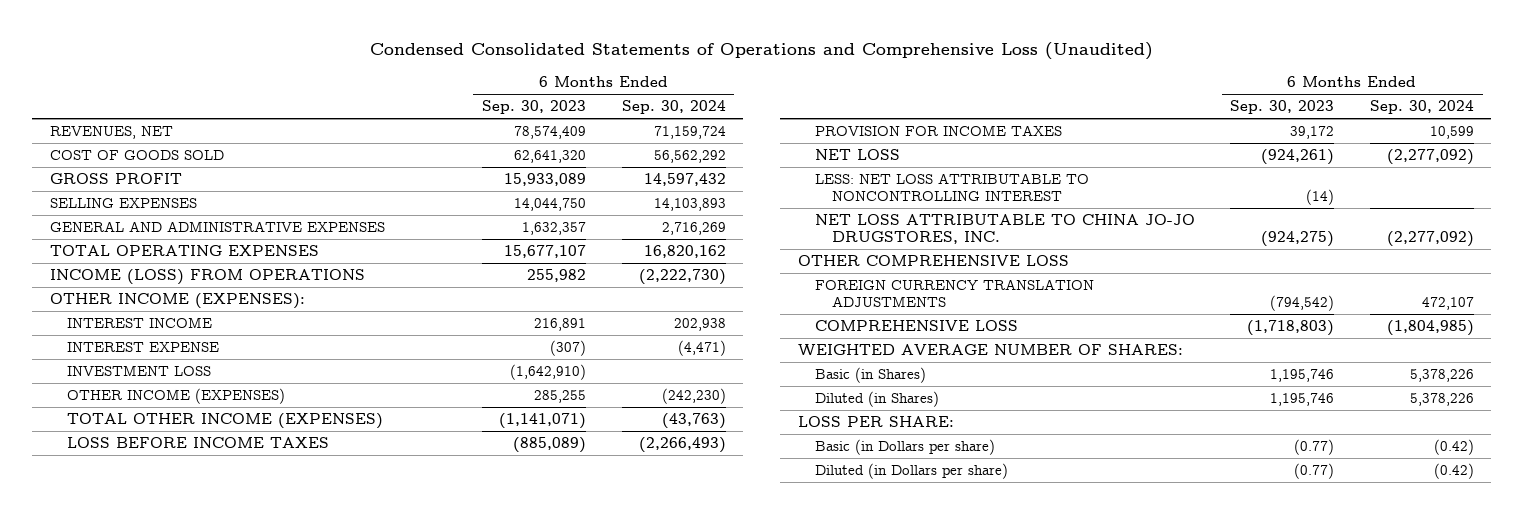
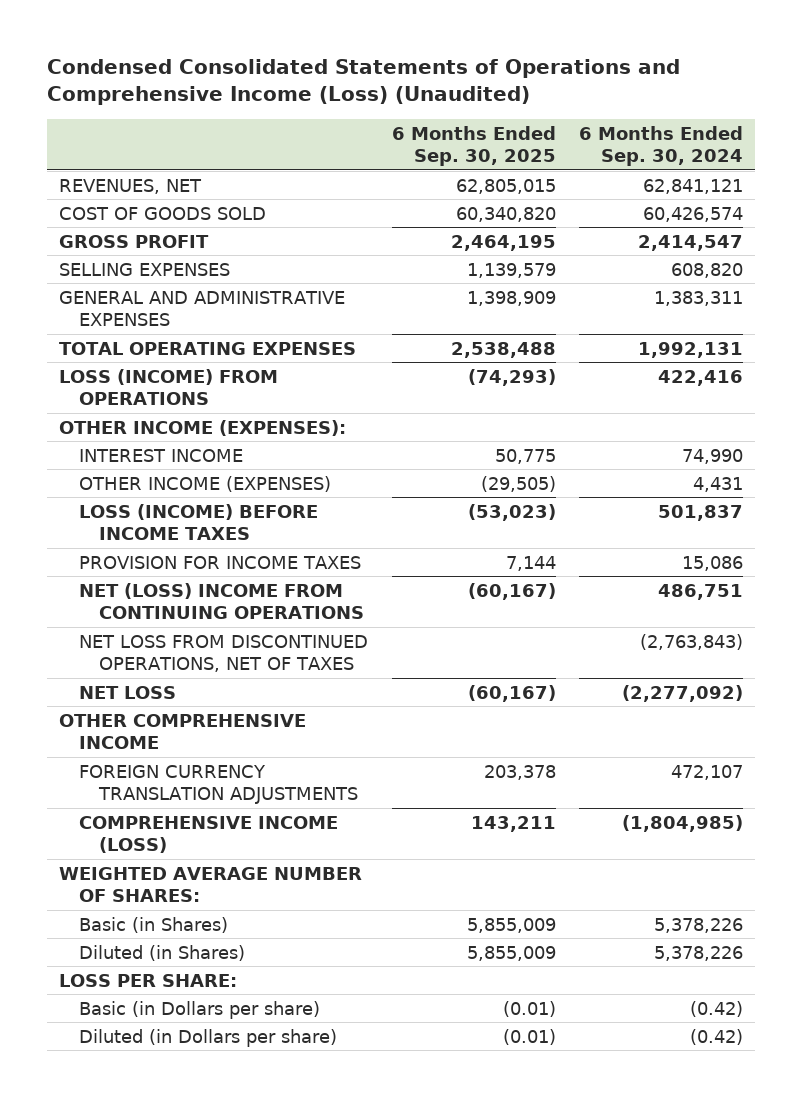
[369,42,1153,61] Condensed Consolidated Statements of Operations and Comprehensive Loss (Unaudited) -> [47,59,681,106] Condensed Consolidated Statements of Operations and Comprehensive Income (Loss) (Unaudited)
[482,100,587,115] Sep. 30, 2023 -> none
none -> [391,125,556,166] 6 Months Ended Sep. 30, 2025
[653,126,726,140] 71,159,724 -> [643,178,744,194] 62,841,121
[653,150,726,164] 56,562,292 -> [643,206,744,222] 60,426,574
[643,173,726,187] 14,597,432 -> [638,234,744,251] 2,414,547
[653,198,726,212] 14,103,893 -> [671,262,744,278] 608,820
[661,222,726,236] 2,716,269 -> [654,290,744,306] 1,383,311
[643,245,726,259] 16,820,162 -> [638,341,744,358] 1,992,131
[49,269,365,286] INCOME (LOSS) FROM OPERATIONS -> [58,368,278,405] LOSS (INCOME) FROM OPERATIONS
[638,269,726,286] (2,222,730) -> [658,369,744,386] 422,416
[66,342,219,353] INTEREST EXPENSE -> none
[66,365,211,377] INVESTMENT LOSS -> none
[66,413,383,430] TOTAL OTHER INCOME (EXPENSES) -> none
[673,318,726,332] 202,938 -> [682,448,744,464] 74,990
[661,388,726,405] (242,230) -> [693,476,744,492] 4,431
[66,437,329,449] LOSS BEFORE INCOME TAXES -> [79,503,319,540] LOSS (INCOME) BEFORE INCOME TAXES
[638,437,726,454] (2,266,493) -> [658,504,744,521] 501,837
[1429,126,1474,140] 10,599 -> [682,555,744,571] 15,086
none -> [79,582,365,619] NET (LOSS) INCOME FROM CONTINUING OPERATIONS
none -> [79,634,369,672] NET LOSS FROM DISCONTINUED OPERATIONS, NET OF TAXES
[815,173,1090,202] LESS: NET LOSS ATTRIBUTABLE TO NONCONTROLLING INTEREST -> none
[815,214,1196,245] NET LOSS ATTRIBUTABLE TO CHINA JO-JO DRUGSTORES, INC. -> none
[798,255,1070,267] OTHER COMPREHENSIVE LOSS -> [58,713,306,749] OTHER COMPREHENSIVE INCOME
[815,320,1019,332] COMPREHENSIVE LOSS -> [79,815,339,853] COMPREHENSIVE INCOME (LOSS)

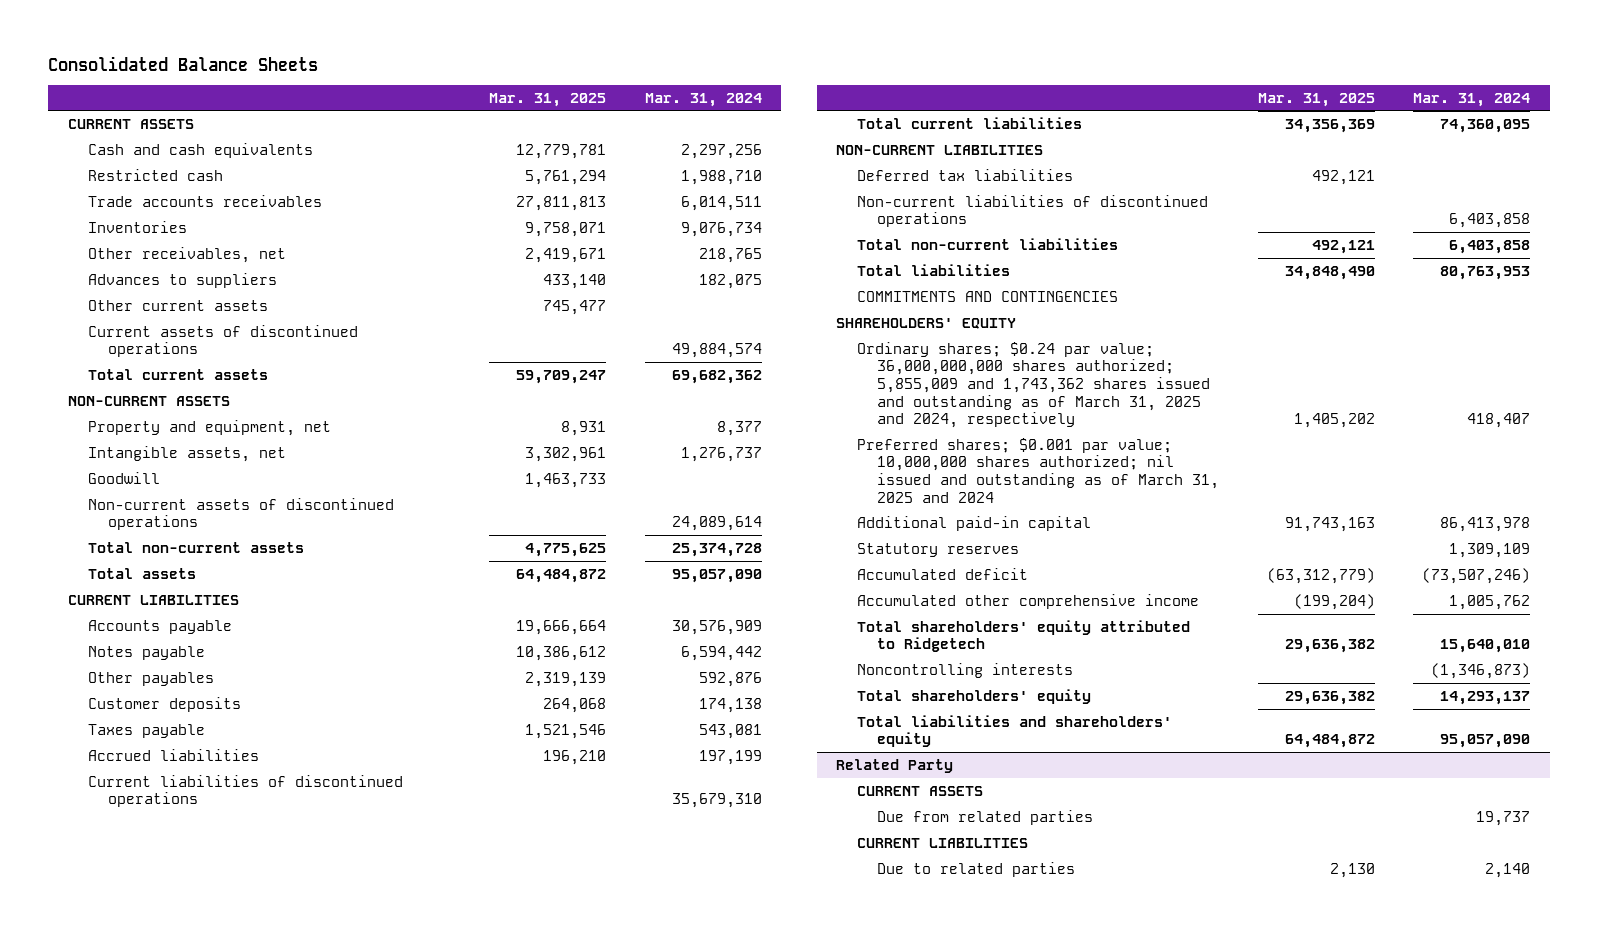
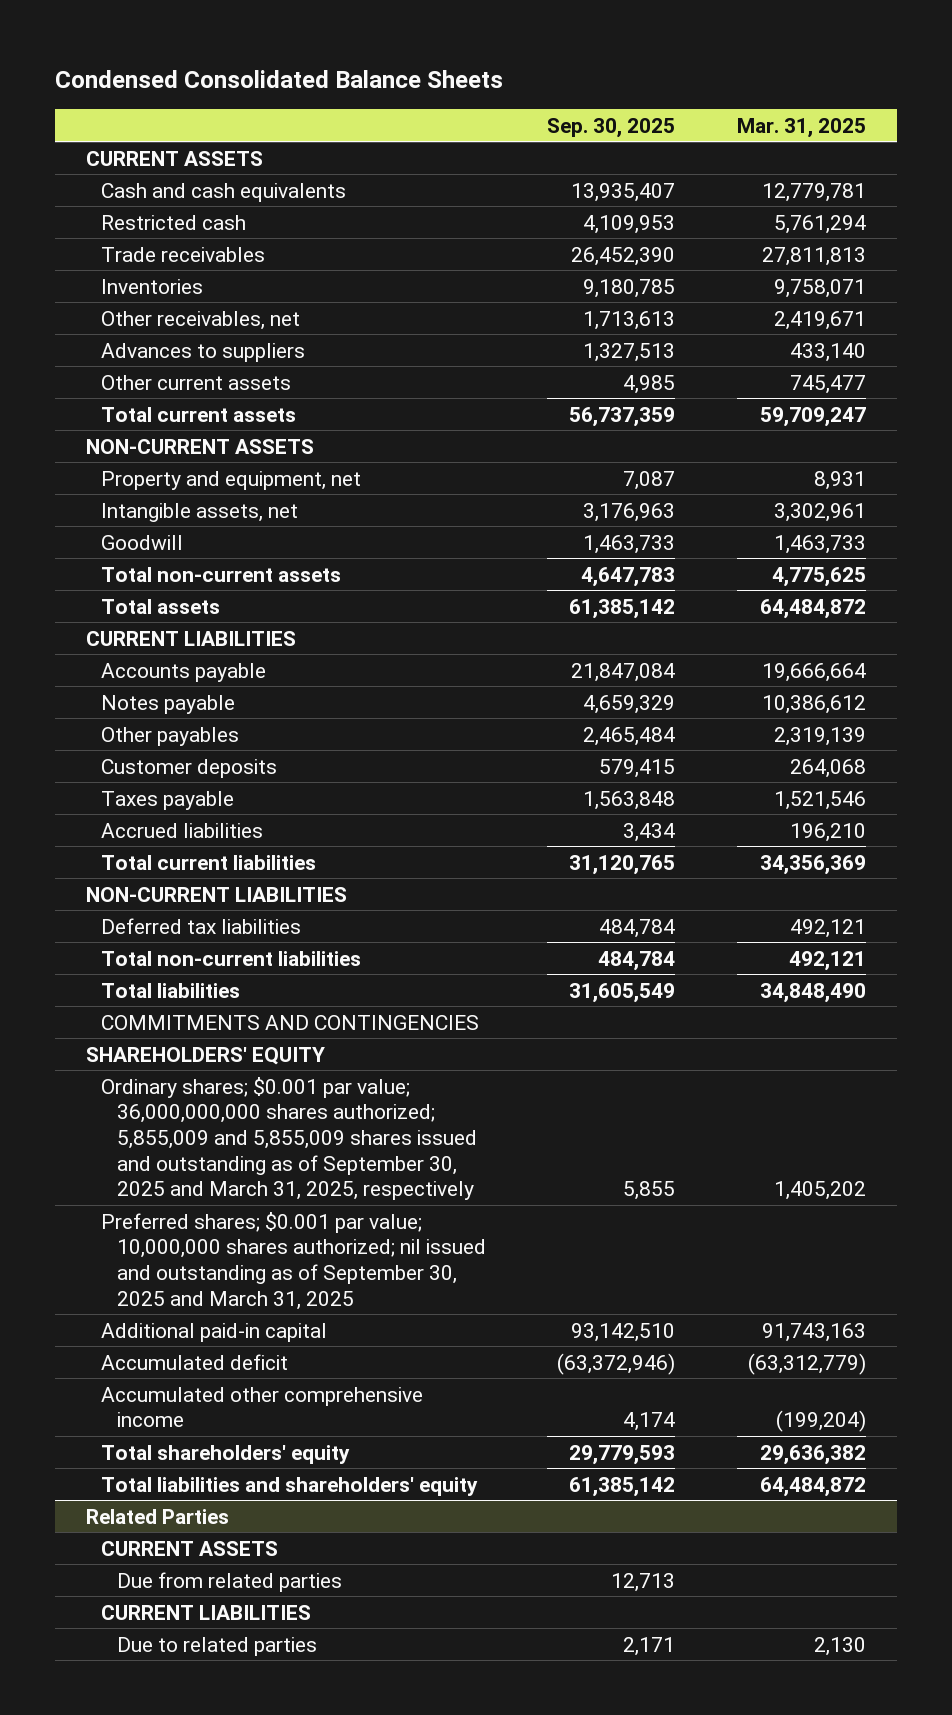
[48,55,319,71] Consolidated Balance Sheets -> [55,69,504,88] Condensed Consolidated Balance Sheets
[644,92,762,107] Mar. 31, 2024 -> none
none -> [547,117,676,138] Sep. 30, 2025
[88,194,323,207] Trade accounts receivables -> [101,246,266,262] Trade receivables
[88,324,359,358] Current assets of discontinued operations -> none
[88,497,395,531] Non-current assets of discontinued operations -> none
[88,774,404,808] Current liabilities of discontinued operations -> none
[856,194,1208,228] Non-current liabilities of discontinued operations -> none
[856,341,1210,429] Ordinary shares; $0.24 par value; 36,000,000,000 shares authorized; 5,855,009 and 1,743,362 shares issued and outstanding as of March 31, 2025 and 2024, respectively -> [101,1076,477,1201] Ordinary shares; $0.001 par value; 36,000,000,000 shares authorized; 5,855,009 and 5,855,009 shares issued and outstanding as of September 30, 2025 and March 31, 2025, respectively
[856,437,1219,503] Preferred shares; $0.001 par value; 10,000,000 shares authorized; nil issued and outstanding as of March 31, 2025 and 2024 -> [101,1211,486,1310] Preferred shares; $0.001 par value; 10,000,000 shares authorized; nil issued and outstanding as of September 30, 2025 and March 31, 2025
[856,542,1019,557] Statutory reserves -> none
[856,619,1190,653] Total shareholders' equity attributed to Ridgetech -> none
[856,662,1073,678] Noncontrolling interests -> none
[836,758,954,773] Related Party -> [85,1508,229,1524] Related Parties

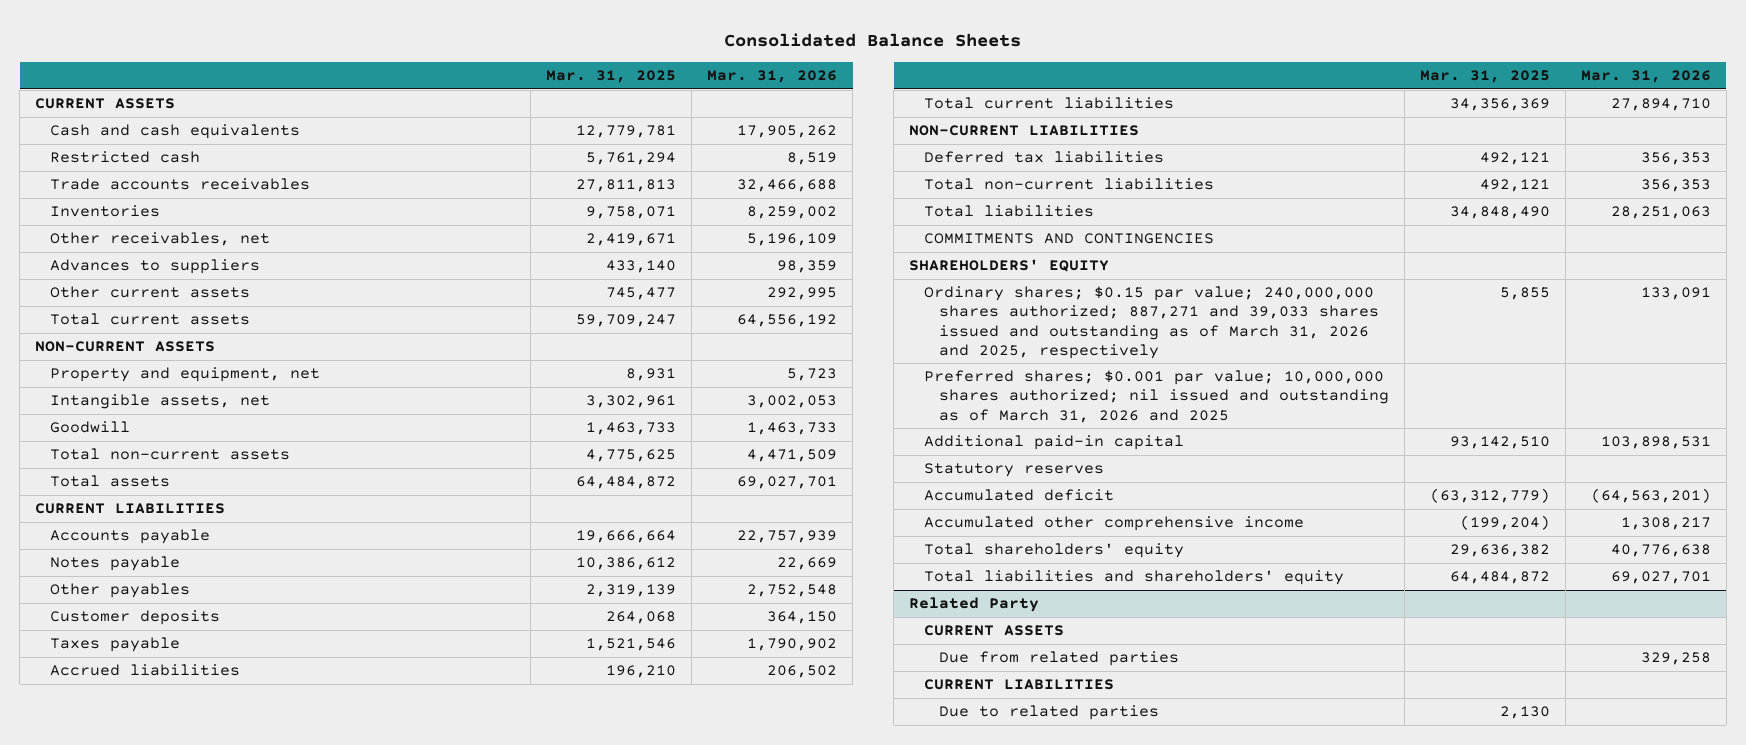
[55,69,504,88] Condensed Consolidated Balance Sheets -> [724,32,1022,47] Consolidated Balance Sheets
[547,117,676,138] Sep. 30, 2025 -> none
none -> [707,70,838,84] Mar. 31, 2026
[101,246,266,262] Trade receivables -> [50,178,311,191] Trade accounts receivables
[101,1076,477,1201] Ordinary shares; $0.001 par value; 36,000,000,000 shares authorized; 5,855,009 and 5,855,009 shares issued and outstanding as of September 30, 2025 and March 31, 2025, respectively -> [924,286,1380,359] Ordinary shares; $0.15 par value; 240,000,000 shares authorized; 887,271 and 39,033 shares issued and outstanding as of March 31, 2026 and 2025, respectively
[773,1181,866,1201] 1,405,202 -> [1500,287,1551,301] 5,855
[101,1211,486,1310] Preferred shares; $0.001 par value; 10,000,000 shares authorized; nil issued and outstanding as of September 30, 2025 and March 31, 2025 -> [924,370,1390,423] Preferred shares; $0.001 par value; 10,000,000 shares authorized; nil issued and outstanding as of March 31, 2026 and 2025
[761,1322,866,1342] 91,743,163 -> [1450,436,1551,450] 93,142,510
none -> [924,463,1105,478] Statutory reserves
[85,1508,229,1524] Related Parties -> [909,597,1040,613] Related Party

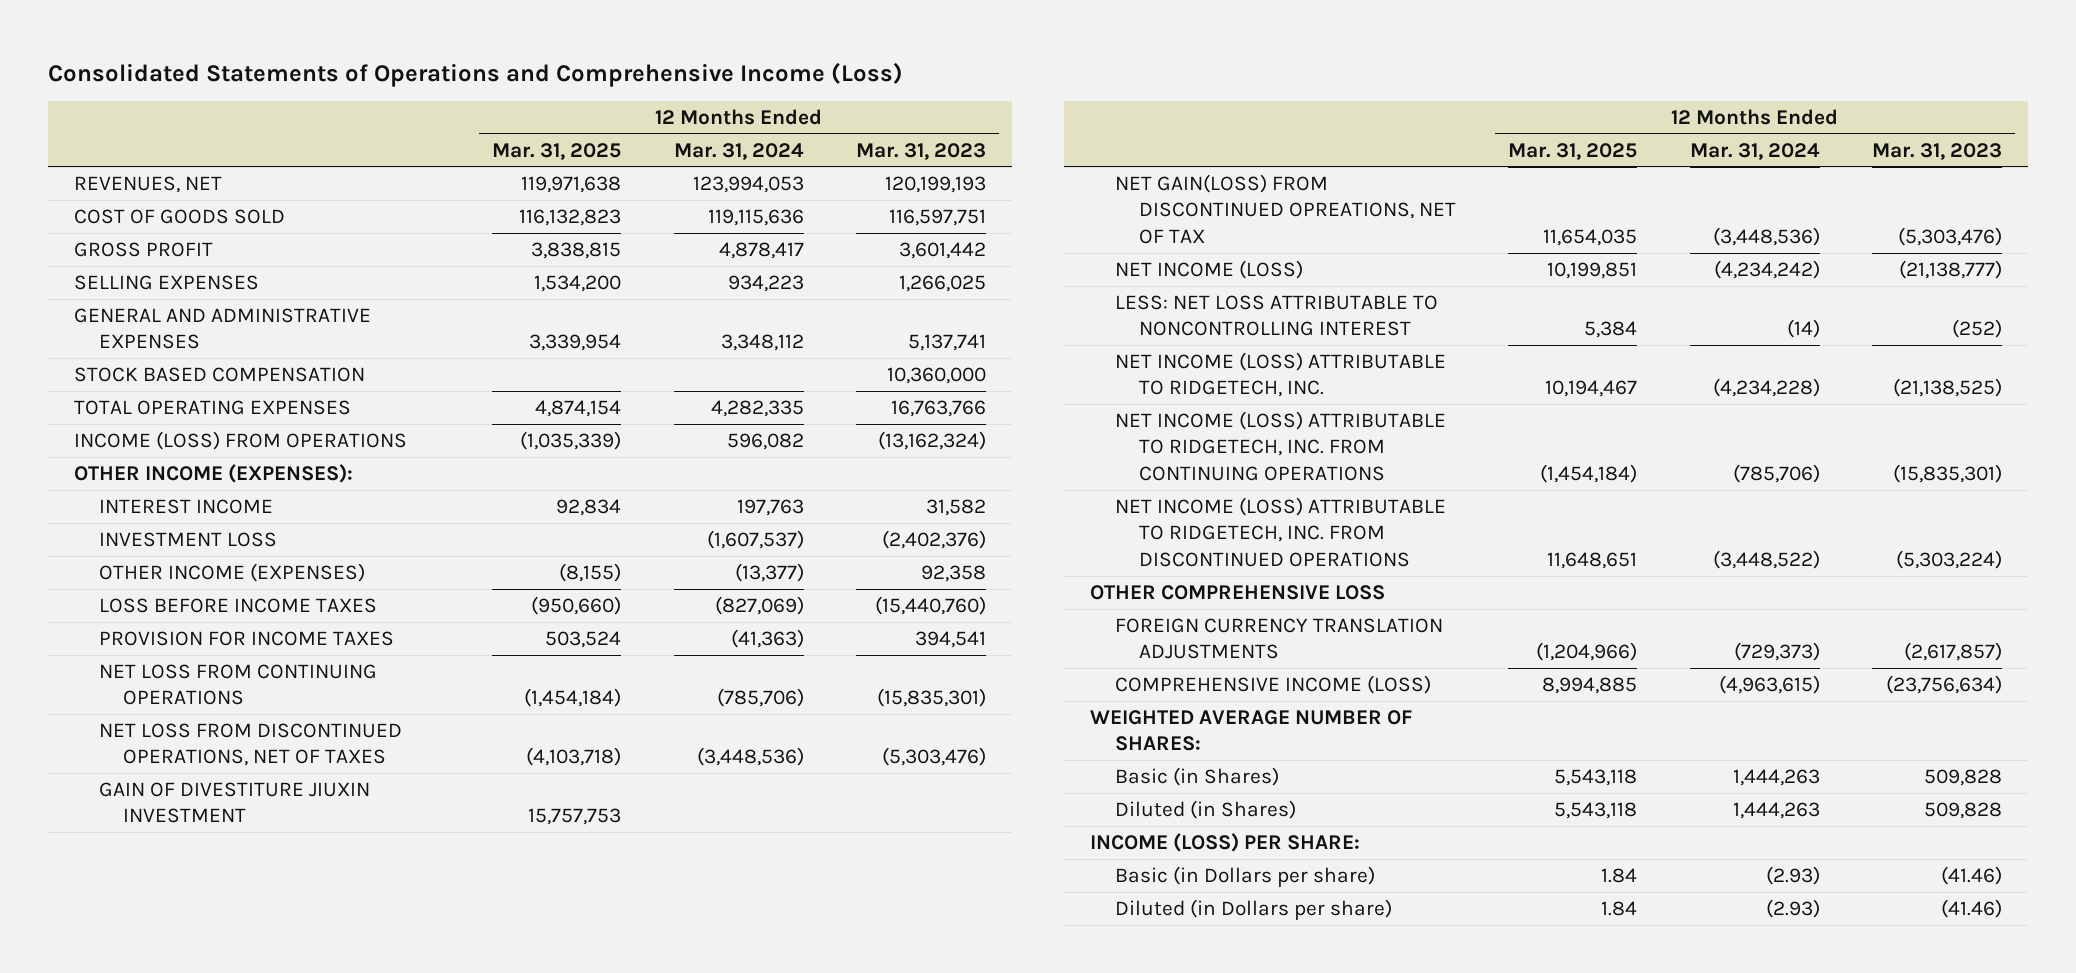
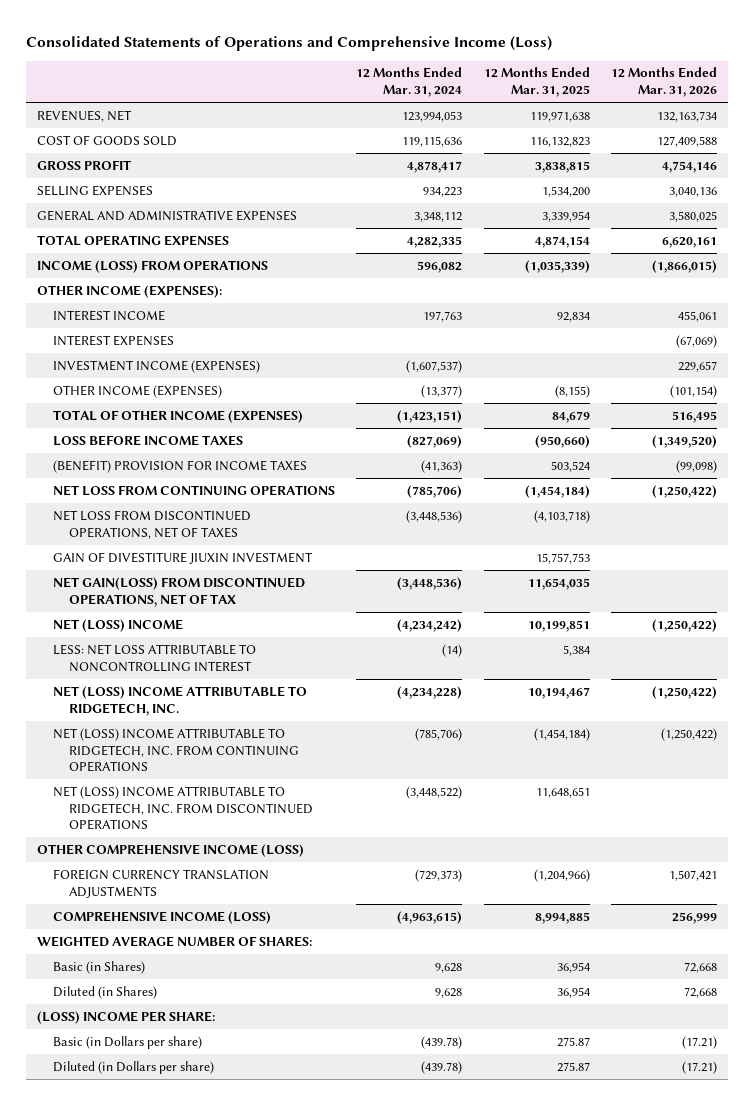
[856,142,987,160] Mar. 31, 2023 -> none
none -> [610,67,717,98] 12 Months Ended Mar. 31, 2026
[74,366,366,382] STOCK BASED COMPENSATION -> none
none -> [52,334,174,346] INTEREST EXPENSES
[98,531,277,547] INVESTMENT LOSS -> [52,359,260,373] INVESTMENT INCOME (EXPENSES)
none -> [52,409,303,423] TOTAL OF OTHER INCOME (EXPENSES)
[98,630,394,646] PROVISION FOR INCOME TAXES -> [52,459,307,473] (BENEFIT) PROVISION FOR INCOME TAXES
[1114,173,1456,245] NET GAIN(LOSS) FROM DISCONTINUED OPREATIONS, NET OF TAX -> [52,576,305,607] NET GAIN(LOSS) FROM DISCONTINUED OPERATIONS, NET OF TAX
[1114,259,1303,279] NET INCOME (LOSS) -> [52,618,183,632] NET (LOSS) INCOME
[1114,351,1446,398] NET INCOME (LOSS) ATTRIBUTABLE TO RIDGETECH, INC. -> [52,685,307,716] NET (LOSS) INCOME ATTRIBUTABLE TO RIDGETECH, INC.
[1114,410,1446,482] NET INCOME (LOSS) ATTRIBUTABLE TO RIDGETECH, INC. FROM CONTINUING OPERATIONS -> [52,727,299,773] NET (LOSS) INCOME ATTRIBUTABLE TO RIDGETECH, INC. FROM CONTINUING OPERATIONS
[1114,496,1446,568] NET INCOME (LOSS) ATTRIBUTABLE TO RIDGETECH, INC. FROM DISCONTINUED OPERATIONS -> [52,785,313,831] NET (LOSS) INCOME ATTRIBUTABLE TO RIDGETECH, INC. FROM DISCONTINUED OPERATIONS
[1090,584,1386,600] OTHER COMPREHENSIVE LOSS -> [37,843,305,857] OTHER COMPREHENSIVE INCOME (LOSS)
[1554,768,1638,786] 5,543,118 -> [556,961,590,973] 36,954
[1732,768,1820,786] 1,444,263 -> [435,962,463,973] 9,628
[1554,801,1638,819] 5,543,118 -> [556,986,590,998] 36,954
[1732,801,1820,819] 1,444,263 -> [435,987,463,998] 9,628
[1090,832,1361,852] INCOME (LOSS) PER SHARE: -> [37,1010,216,1024] (LOSS) INCOME PER SHARE:
[1601,867,1638,883] 1.84 -> [556,1036,590,1047] 275.87
[1765,865,1820,885] (2.93) -> [421,1035,463,1049] (439.78)
[1601,900,1638,916] 1.84 -> [556,1061,590,1072] 275.87
[1765,898,1820,918] (2.93) -> [421,1060,463,1074] (439.78)

